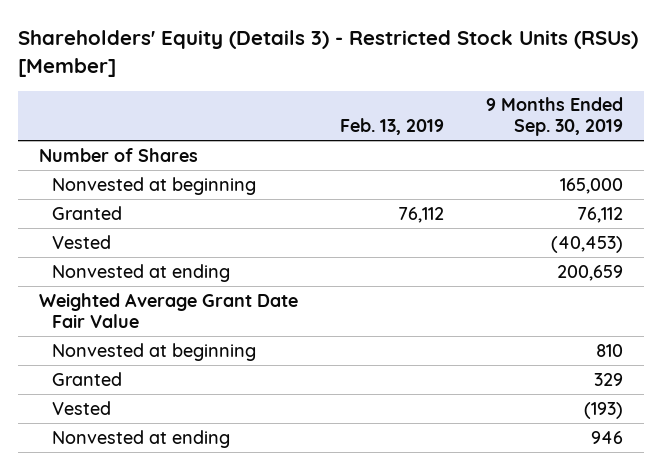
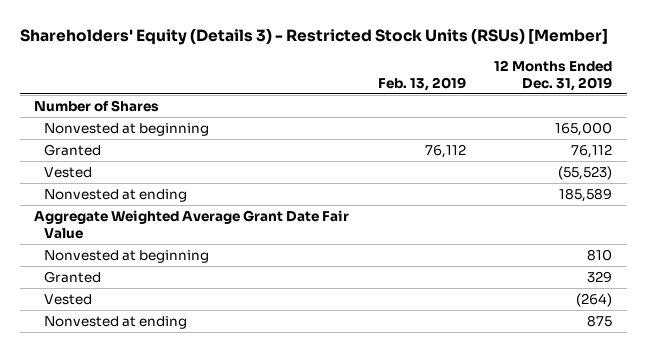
[486,97,624,137] 9 Months Ended Sep. 30, 2019 -> none
none -> [494,59,613,91] 12 Months Ended Dec. 31, 2019
[38,292,298,328] Weighted Average Grant Date Fair Value -> [34,210,350,240] Aggregate Weighted Average Grant Date Fair Value

